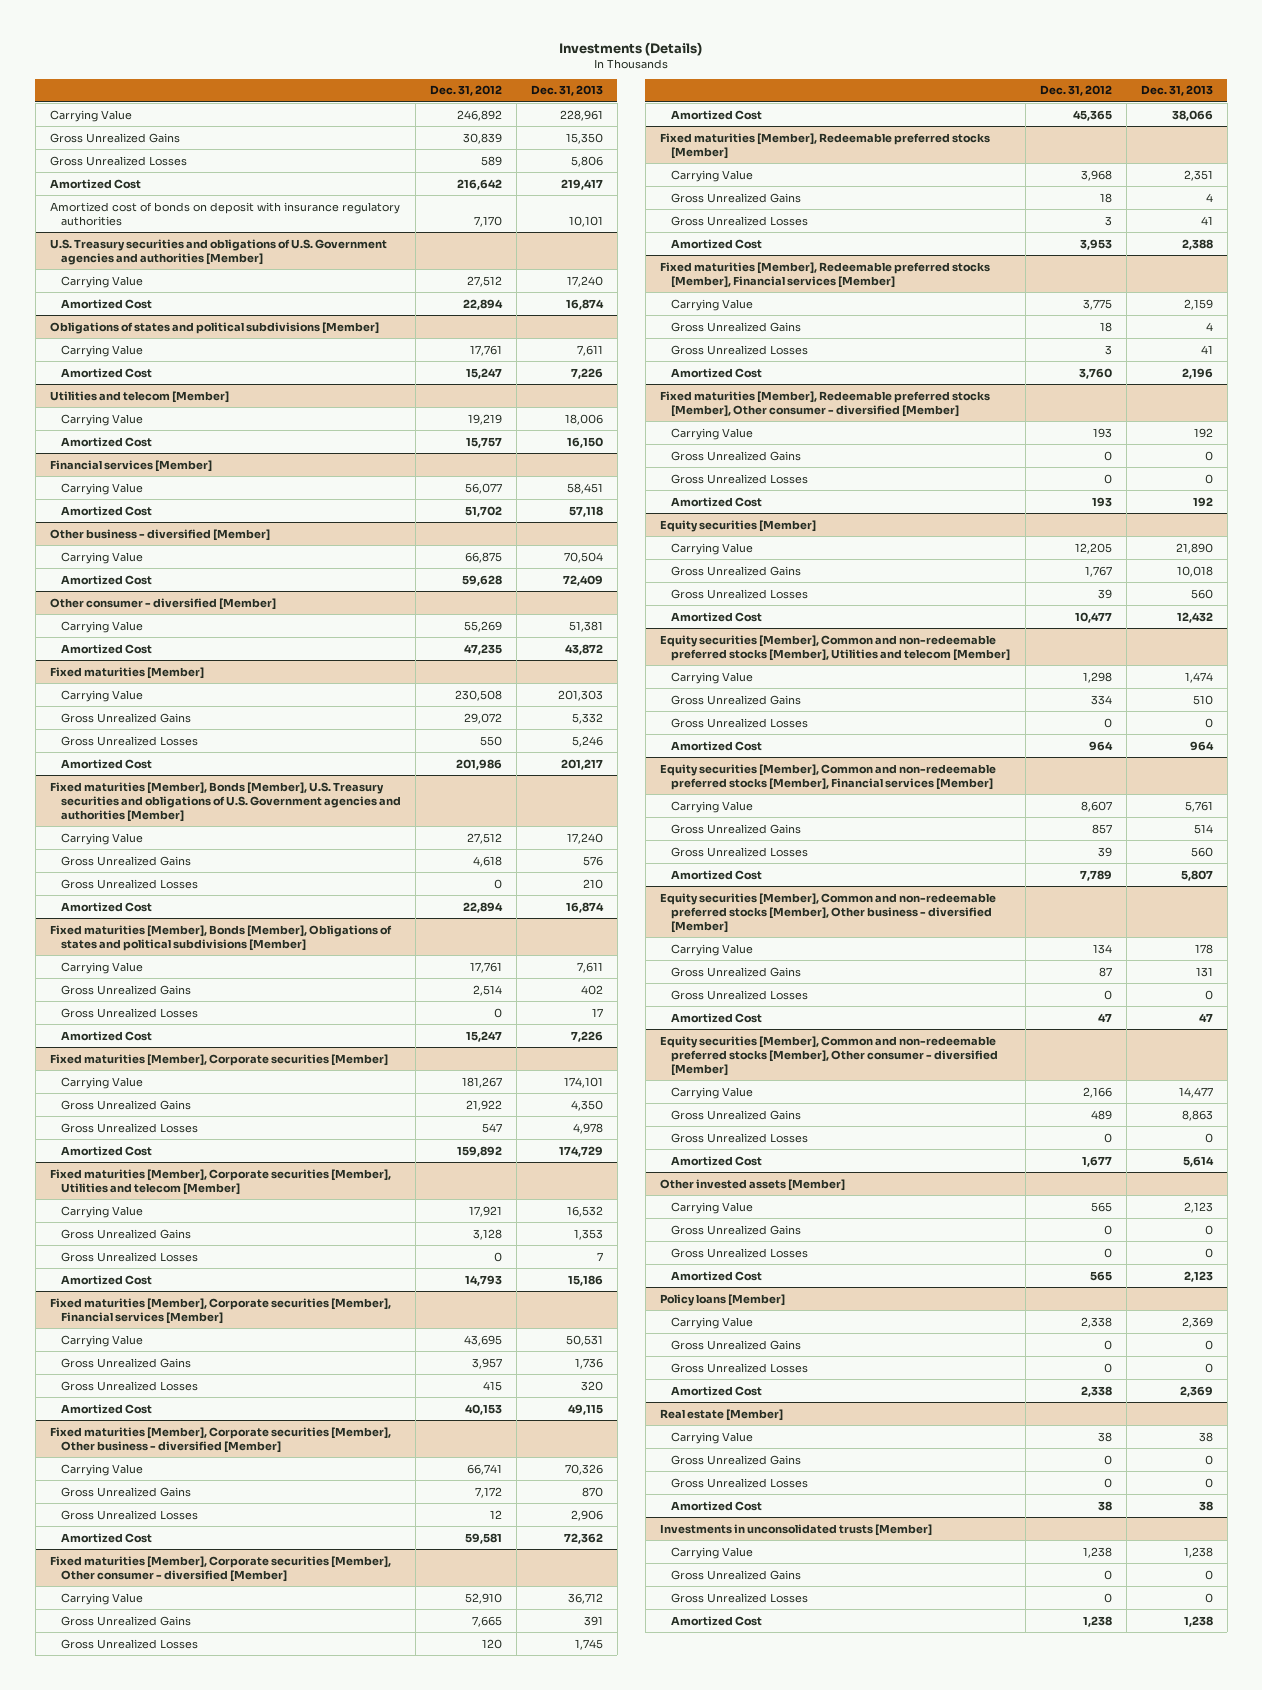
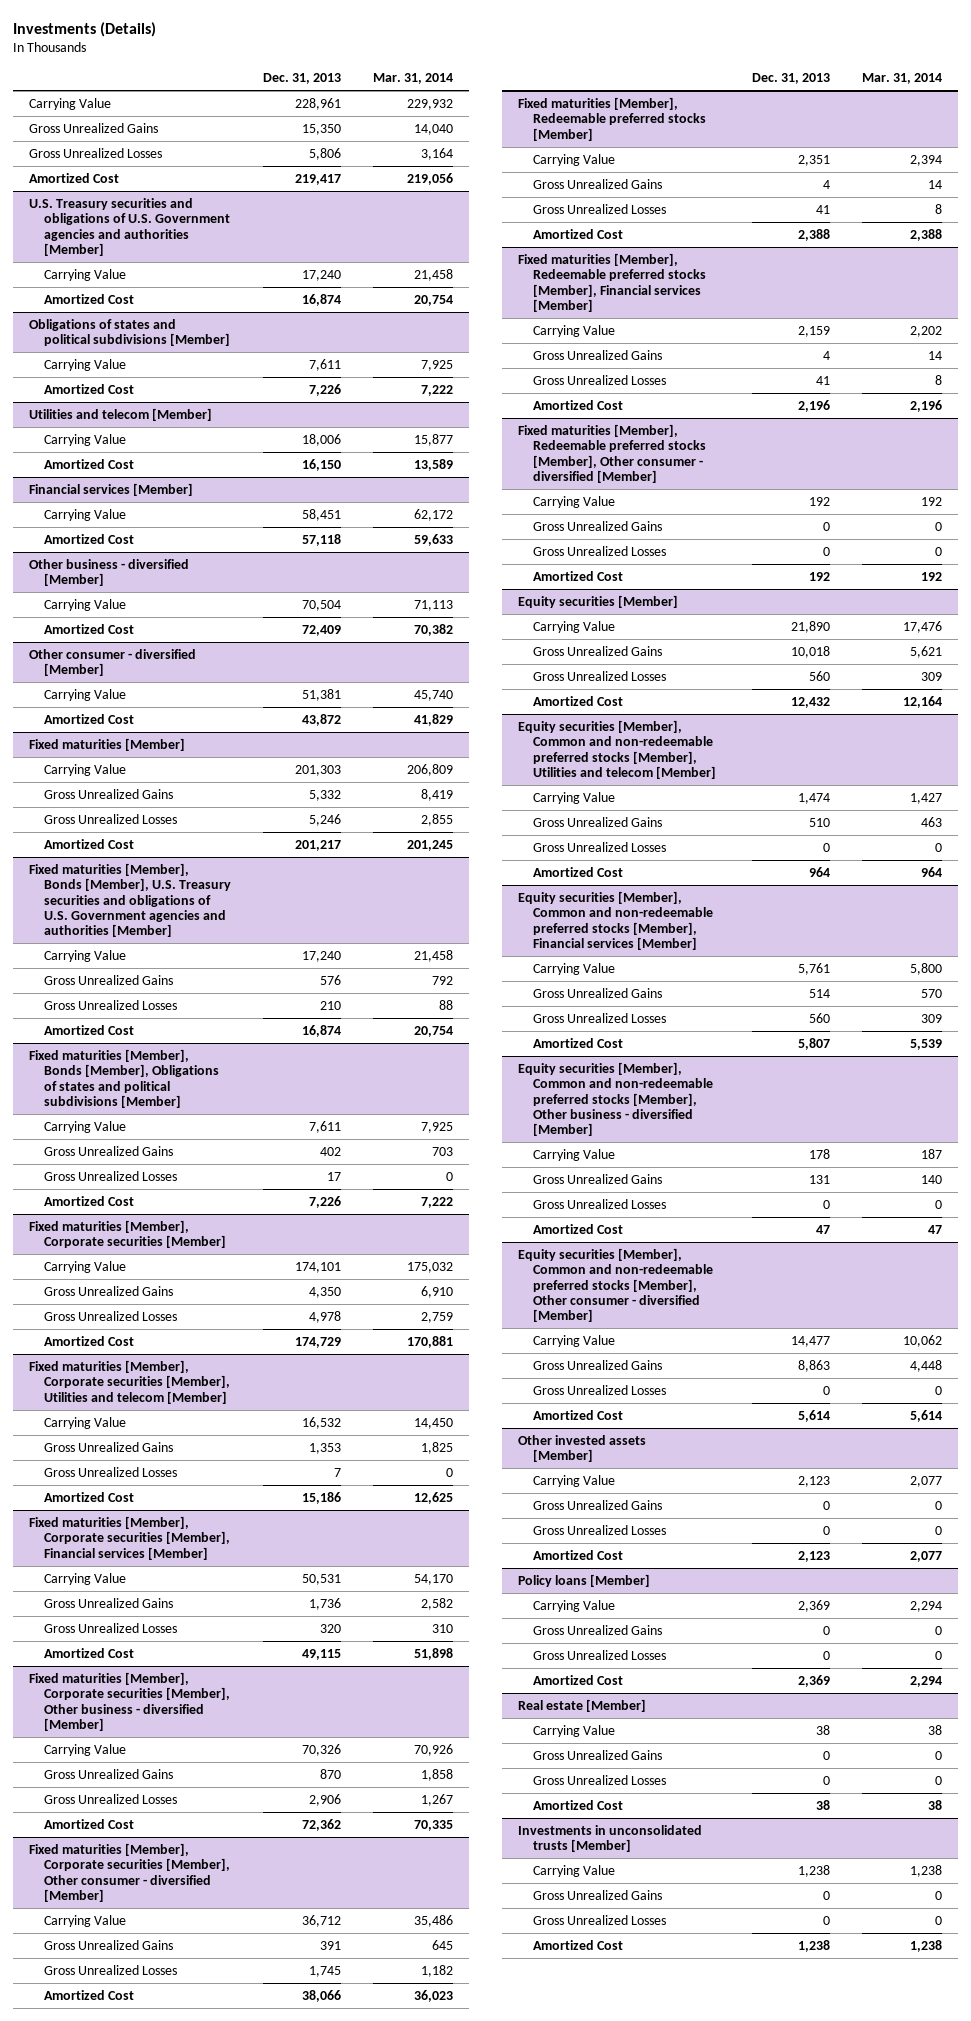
[429,85,502,97] Dec. 31, 2012 -> none
none -> [372,73,453,85] Mar. 31, 2014
[49,201,400,226] Amortized cost of bonds on deposit with insurance regulatory authorities -> none

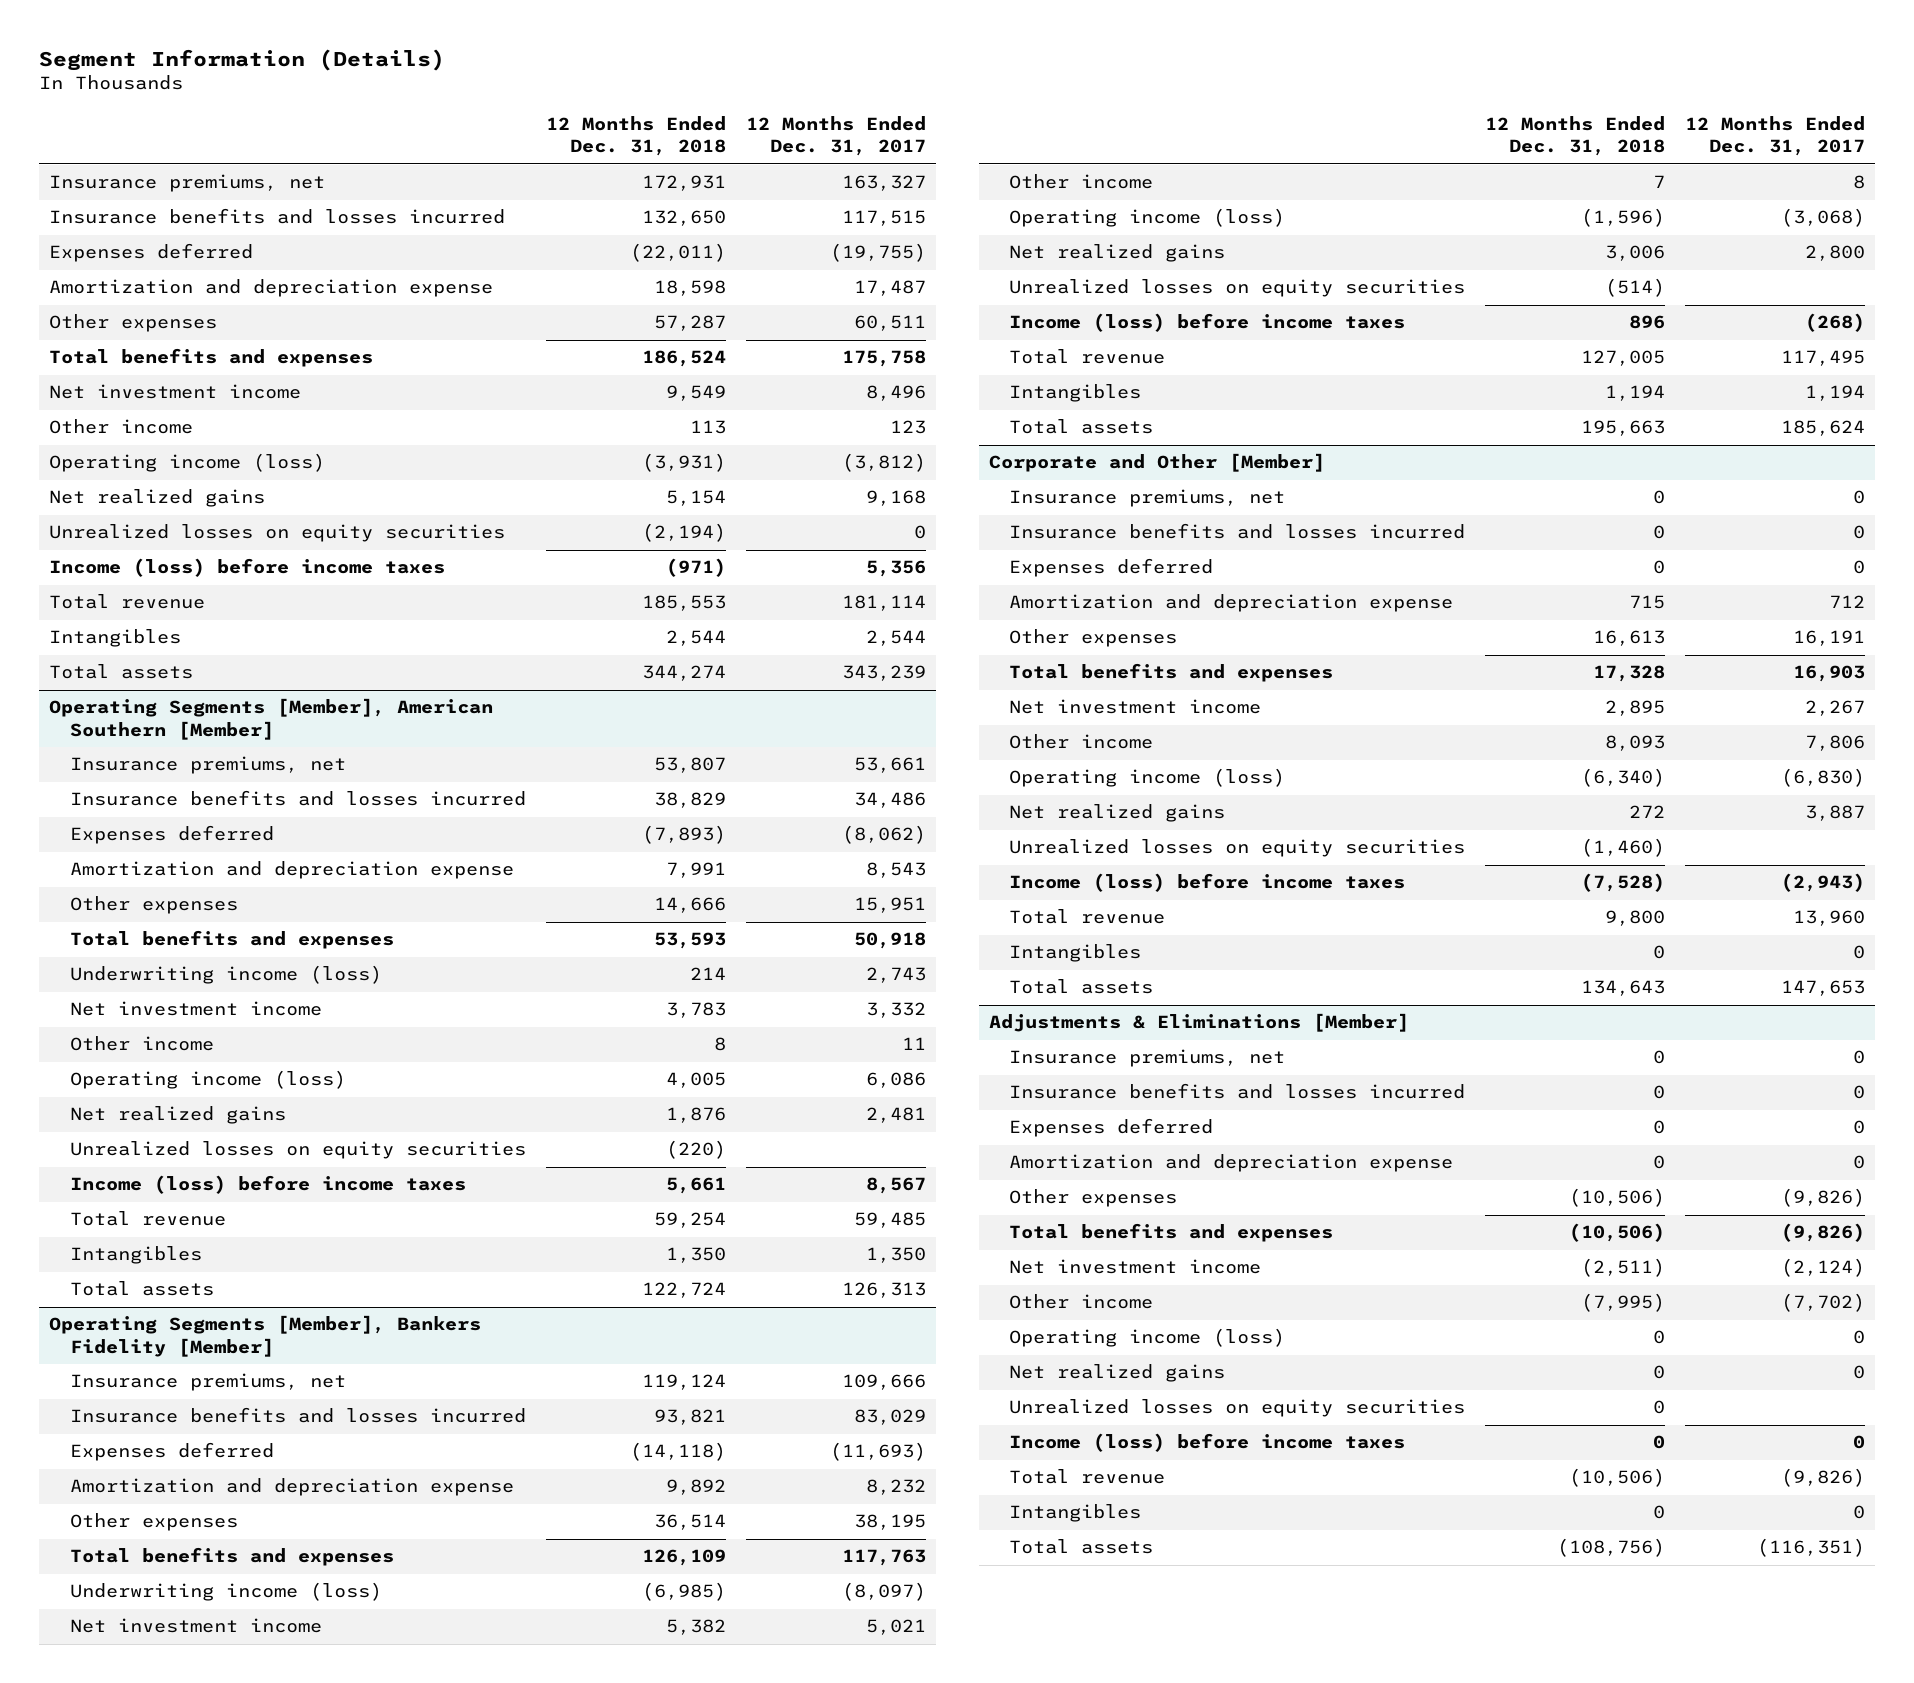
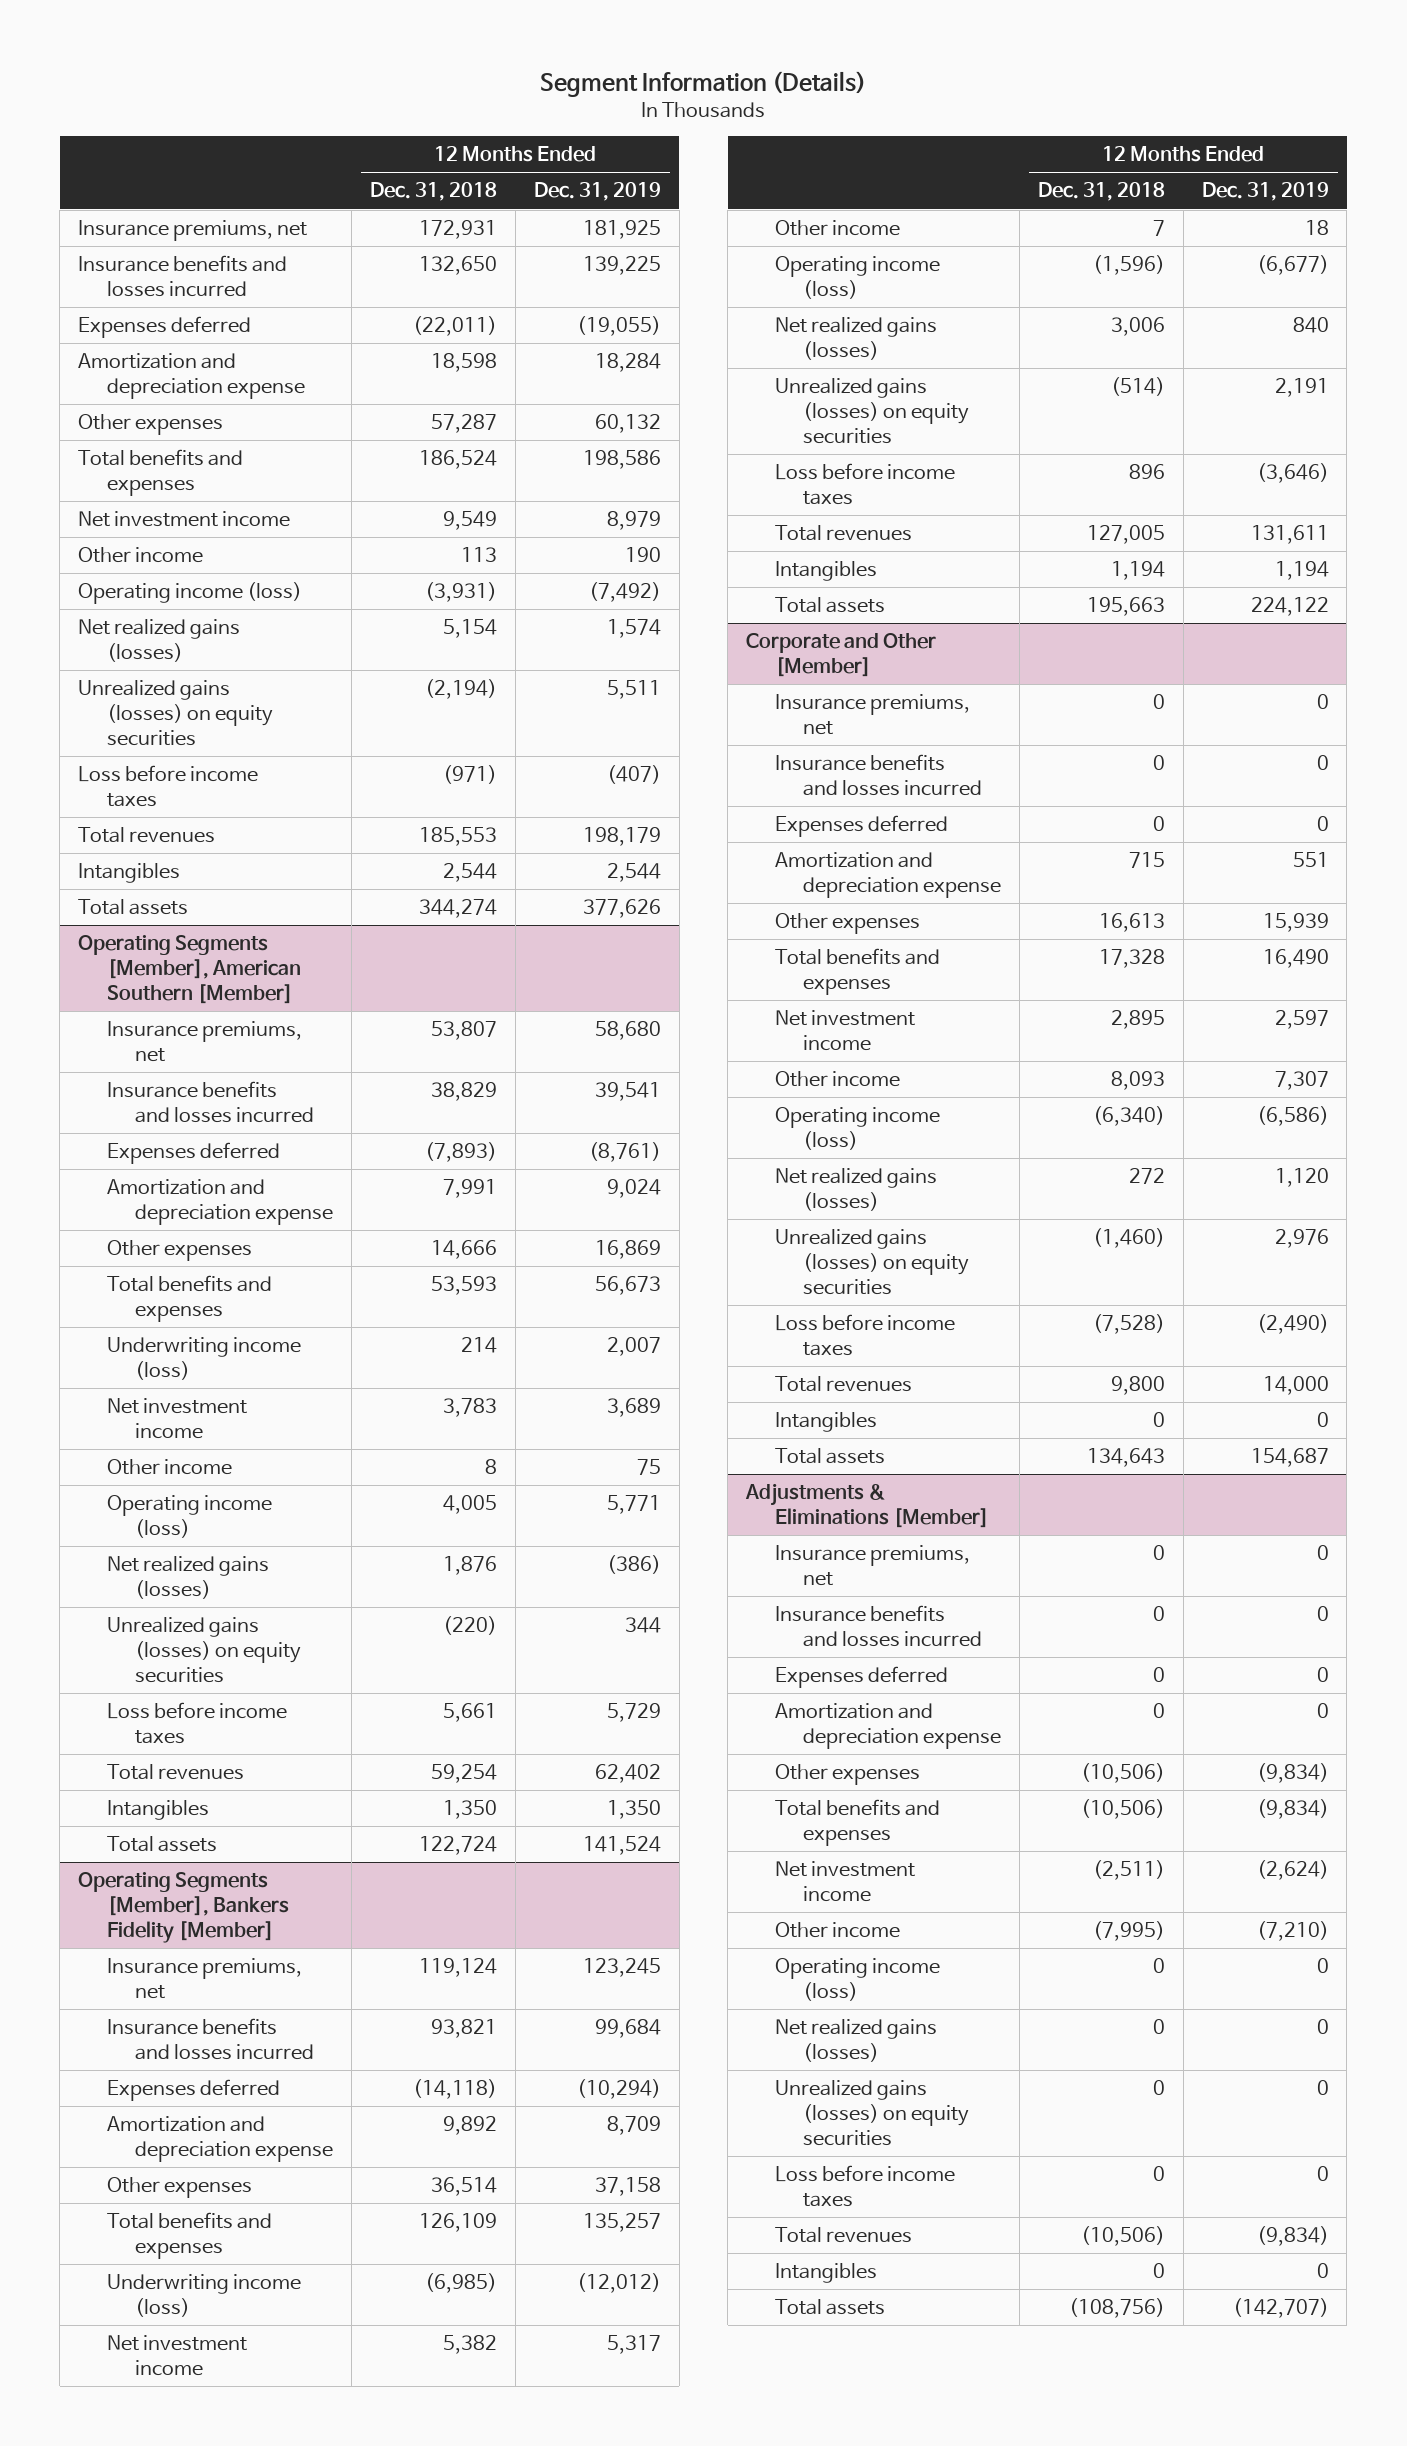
[745,116,926,157] 12 Months Ended Dec. 31, 2017 -> none
none -> [533,182,661,202] Dec. 31, 2019
[49,489,266,508] Net realized gains -> [78,619,241,662] Net realized gains (losses)
[49,524,506,543] Unrealized losses on equity securities -> [78,680,273,746] Unrealized gains (losses) on equity securities
[49,558,446,578] Income (loss) before income taxes -> [78,765,259,807] Loss before income taxes
[49,594,206,610] Total revenue -> [78,827,216,844] Total revenues
[69,1106,286,1125] Net realized gains -> [106,1556,269,1599] Net realized gains (losses)
[69,1141,526,1160] Unrealized losses on equity securities -> [106,1617,302,1683] Unrealized gains (losses) on equity securities
[69,1175,466,1195] Income (loss) before income taxes -> [106,1702,287,1744] Loss before income taxes
[69,1211,226,1227] Total revenue -> [106,1764,244,1781] Total revenues
[1009,244,1226,263] Net realized gains -> [774,317,937,360] Net realized gains (losses)
[1009,279,1466,298] Unrealized losses on equity securities -> [774,378,970,444] Unrealized gains (losses) on equity securities
[1009,313,1406,333] Income (loss) before income taxes -> [774,463,955,505] Loss before income taxes
[1009,349,1166,365] Total revenue -> [774,525,912,542] Total revenues
[1009,804,1226,823] Net realized gains -> [774,1168,937,1211] Net realized gains (losses)
[1009,839,1466,858] Unrealized losses on equity securities -> [774,1229,970,1295] Unrealized gains (losses) on equity securities
[1009,873,1406,893] Income (loss) before income taxes -> [774,1314,955,1356] Loss before income taxes
[1009,909,1166,925] Total revenue -> [774,1376,912,1393] Total revenues
[1009,1364,1226,1383] Net realized gains -> [774,2019,937,2062] Net realized gains (losses)
[1009,1399,1466,1418] Unrealized losses on equity securities -> [774,2080,970,2146] Unrealized gains (losses) on equity securities
[1009,1433,1406,1453] Income (loss) before income taxes -> [774,2165,955,2207] Loss before income taxes
[1009,1469,1166,1485] Total revenue -> [774,2227,912,2244] Total revenues

